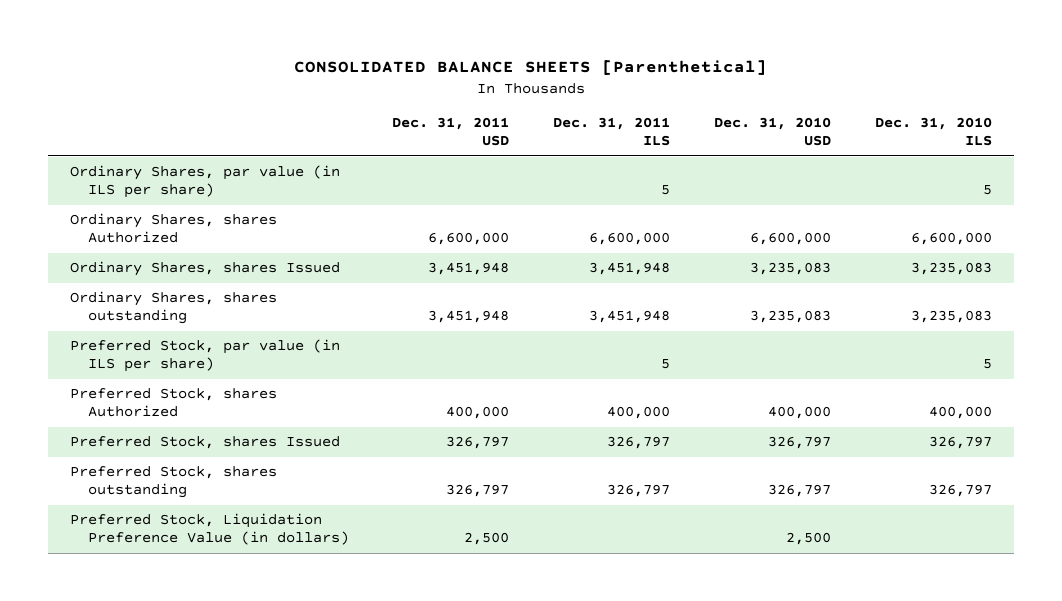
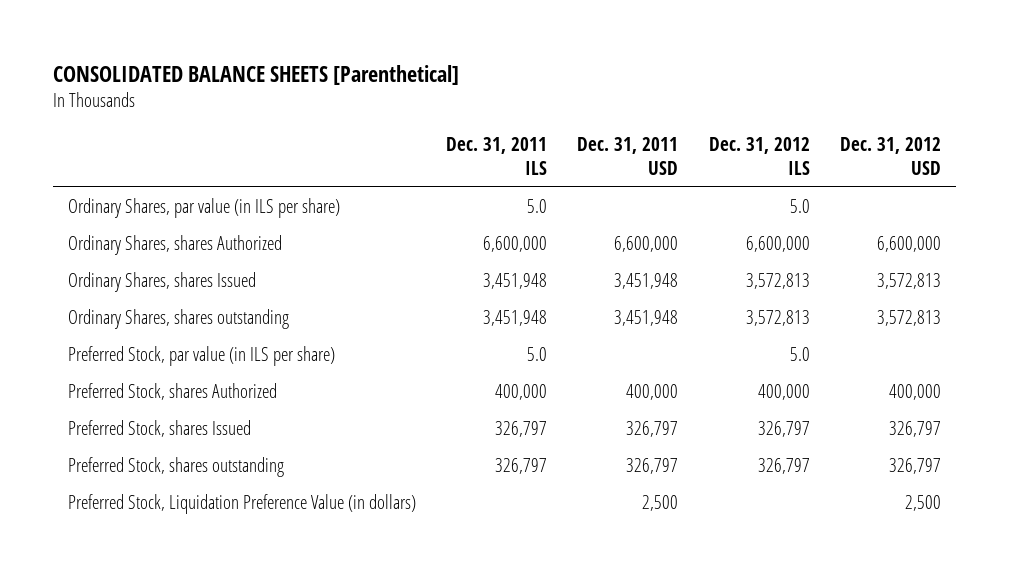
[714,117,832,147] Dec. 31, 2010 USD -> none
[875,117,993,147] Dec. 31, 2010 ILS -> none
none -> [708,137,810,176] Dec. 31, 2012 ILS
none -> [840,137,942,176] Dec. 31, 2012 USD
[661,185,671,196] 5 -> [527,199,548,214] 5.0
[661,359,671,370] 5 -> [527,347,548,362] 5.0

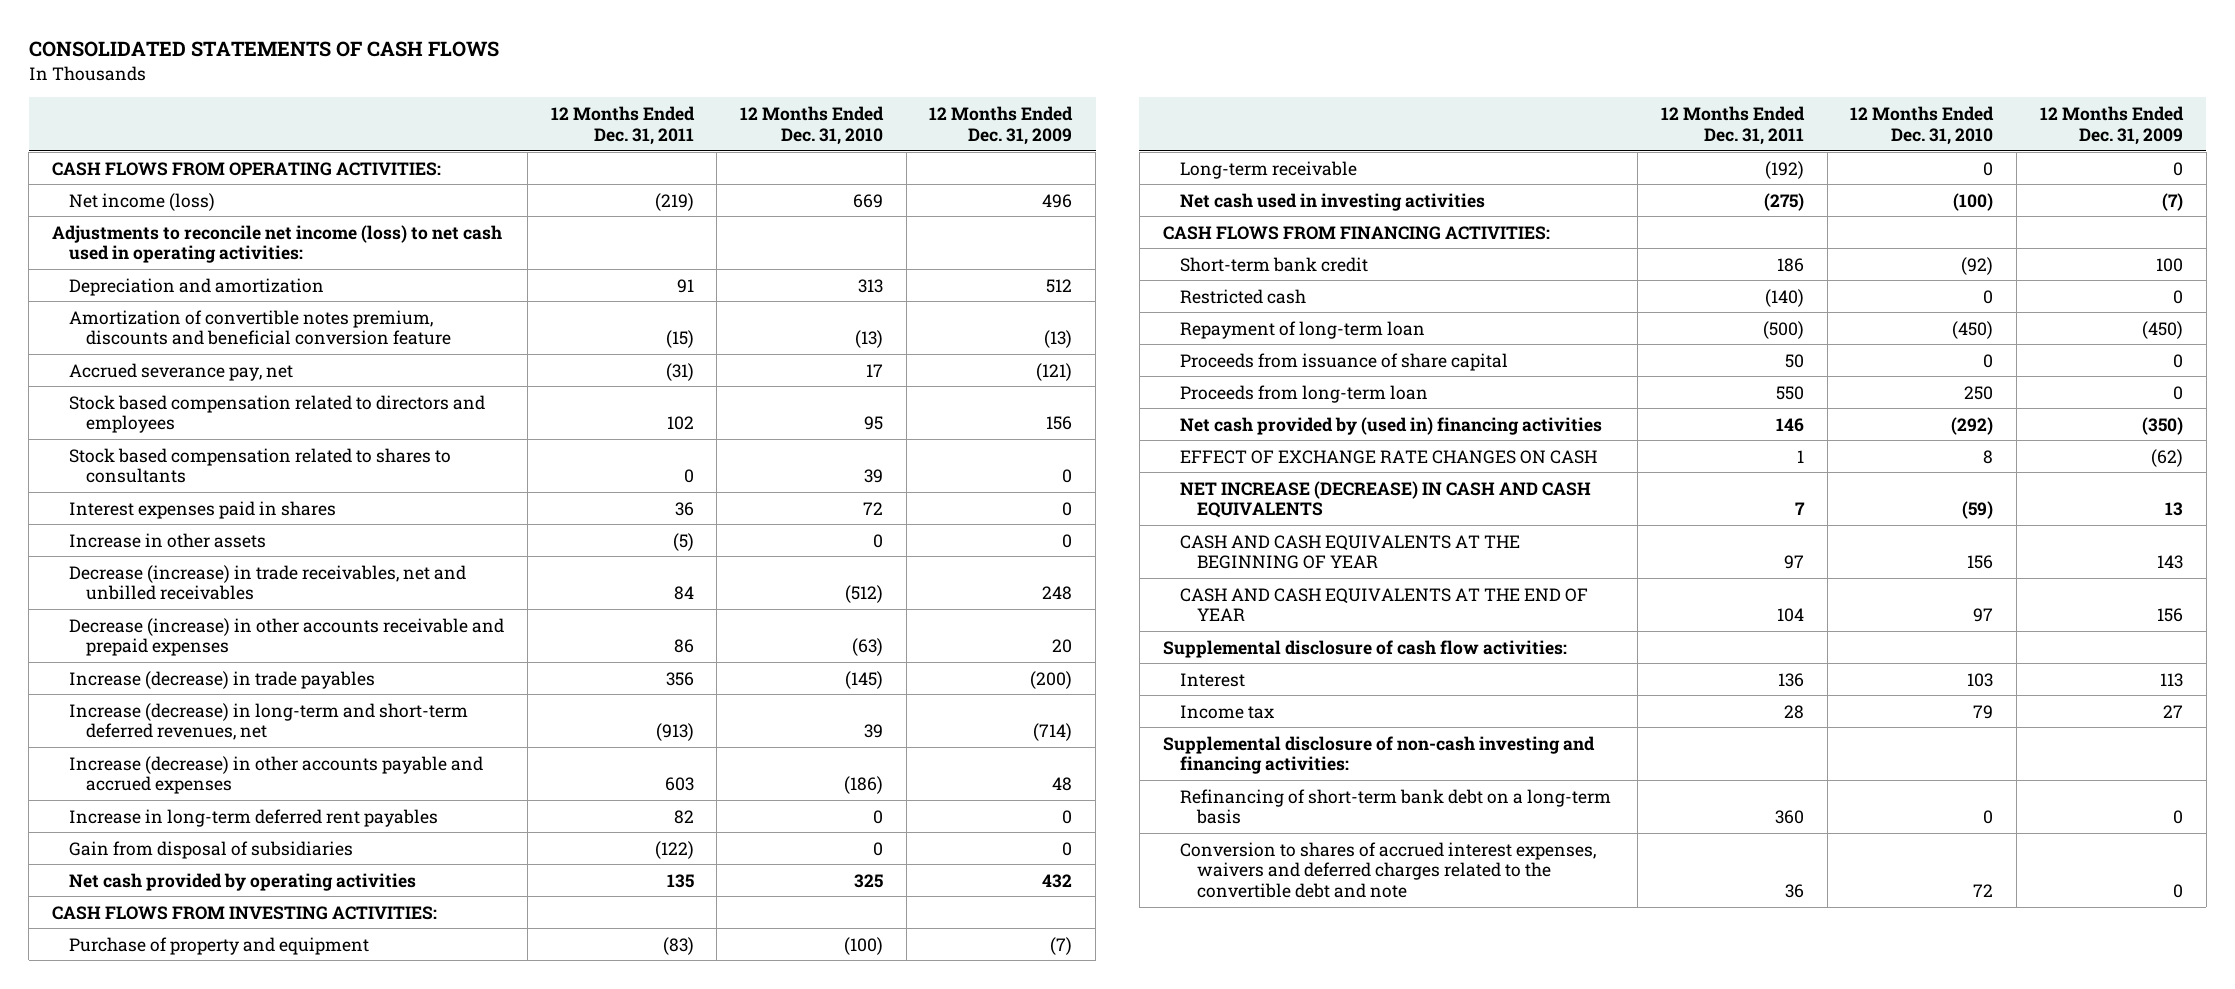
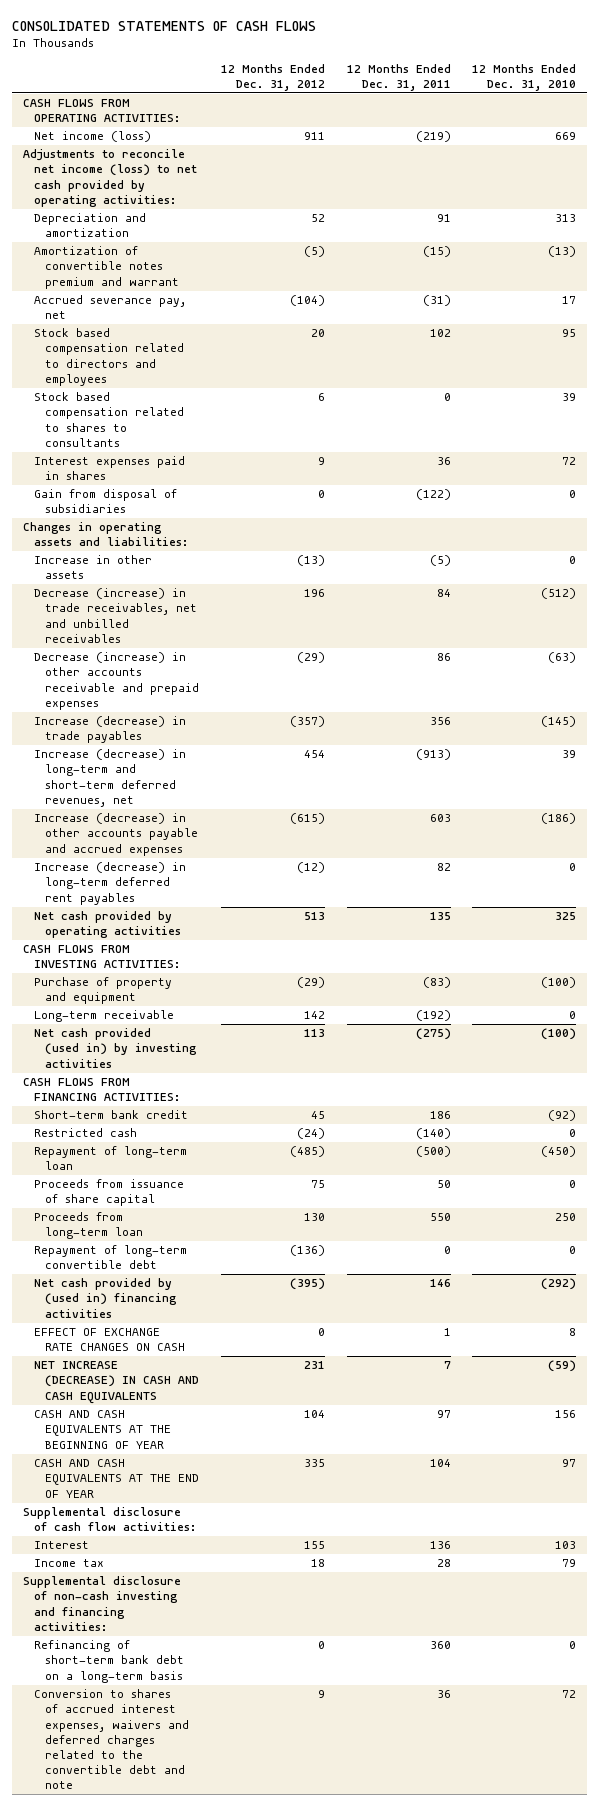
[929,105,1074,145] 12 Months Ended Dec. 31, 2009 -> none
none -> [220,63,325,91] 12 Months Ended Dec. 31, 2012
[52,224,503,264] Adjustments to reconcile net income (loss) to net cash used in operating activities: -> [23,149,198,207] Adjustments to reconcile net income (loss) to net cash provided by operating activities:
[69,309,452,346] Amortization of convertible notes premium, discounts and beneficial conversion feature -> [34,246,180,289] Amortization of convertible notes premium and warrant
[69,840,354,859] Gain from disposal of subsidiaries -> [34,489,178,514] Gain from disposal of subsidiaries
none -> [23,522,189,547] Changes in operating assets and liabilities:
[69,808,439,827] Increase in long-term deferred rent payables -> [34,862,187,905] Increase (decrease) in long-term deferred rent payables
[1179,192,1485,211] Net cash used in investing activities -> [34,1028,198,1068] Net cash provided (used in) by investing activities
none -> [34,1245,188,1270] Repayment of long-term convertible debt

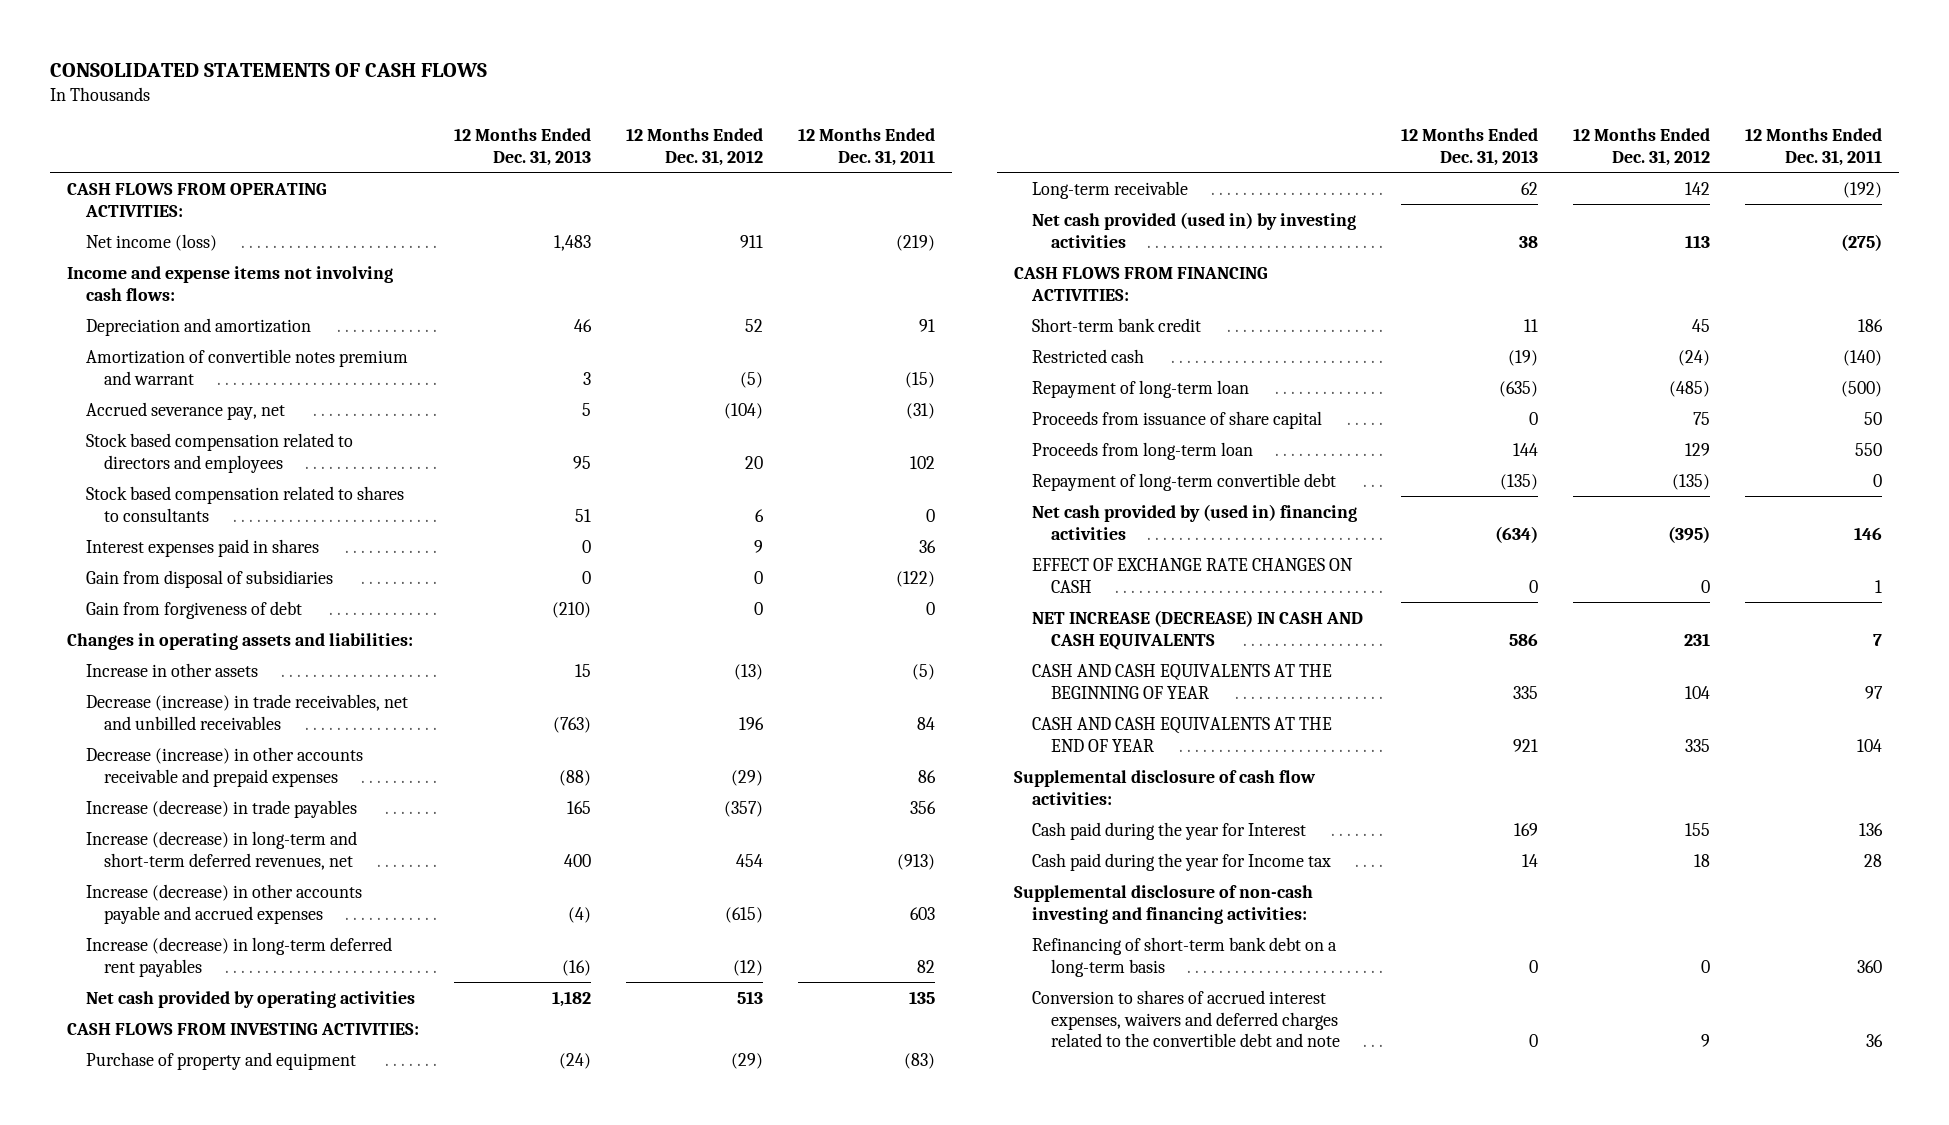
[472,63,577,91] 12 Months Ended Dec. 31, 2010 -> none
none -> [454,127,592,166] 12 Months Ended Dec. 31, 2013
[23,149,198,207] Adjustments to reconcile net income (loss) to net cash provided by operating activities: -> none
none -> [67,265,394,301] Income and expense items not involving cash flows:
none -> [85,600,302,619] Gain from forgiveness of debt
[303,1213,325,1222] 130 -> [1684,442,1710,456] 129
[289,1245,325,1257] (136) -> [1671,473,1710,490] (135)
[34,1541,90,1550] Interest -> [1032,821,1307,840] Cash paid during the year for Interest
[34,1559,105,1568] Income tax -> [1032,852,1332,871] Cash paid during the year for Income tax

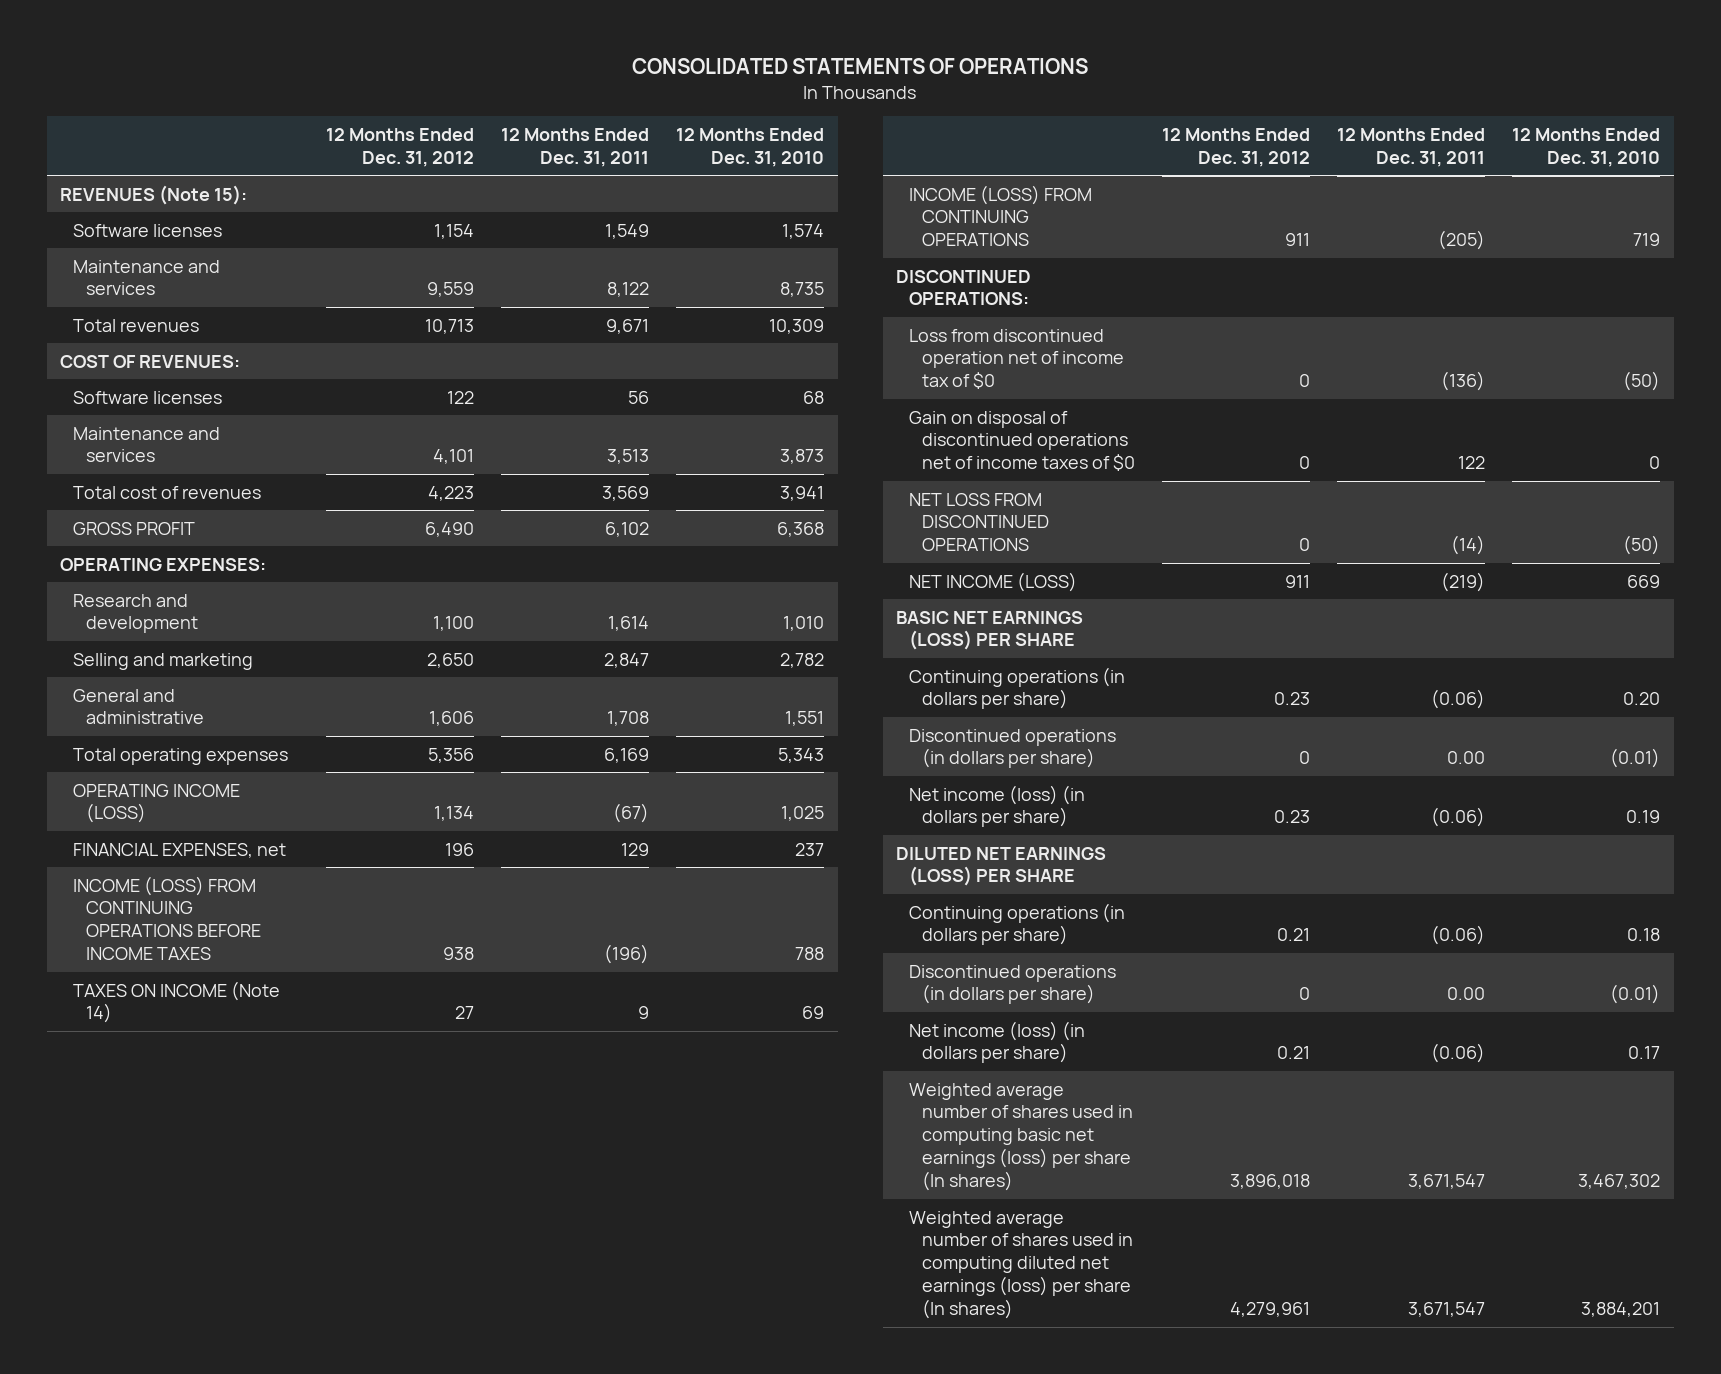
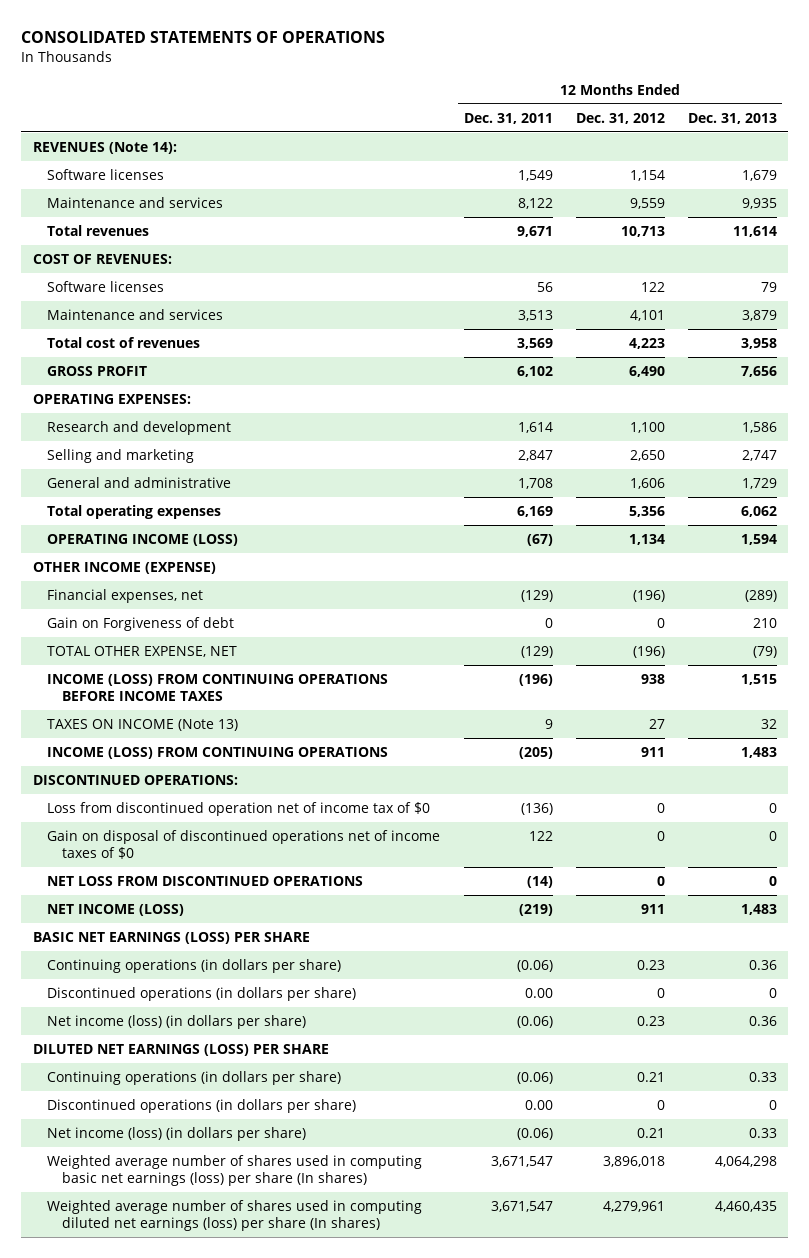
[676,127,825,167] 12 Months Ended Dec. 31, 2010 -> none
none -> [687,112,777,124] Dec. 31, 2013
[60,184,248,205] REVENUES (Note 15): -> [32,141,177,154] REVENUES (Note 14):
none -> [32,561,216,574] OTHER INCOME (EXPENSE)
[73,842,287,858] FINANCIAL EXPENSES, net -> [47,588,204,603] Financial expenses, net
[445,842,475,856] 196 -> [632,589,665,602] (196)
[621,842,650,856] 129 -> [520,589,553,602] (129)
none -> [47,616,235,631] Gain on Forgiveness of debt
none -> [47,645,238,657] TOTAL OTHER EXPENSE, NET
[73,980,281,1024] TAXES ON INCOME (Note 14) -> [47,718,239,731] TAXES ON INCOME (Note 13)

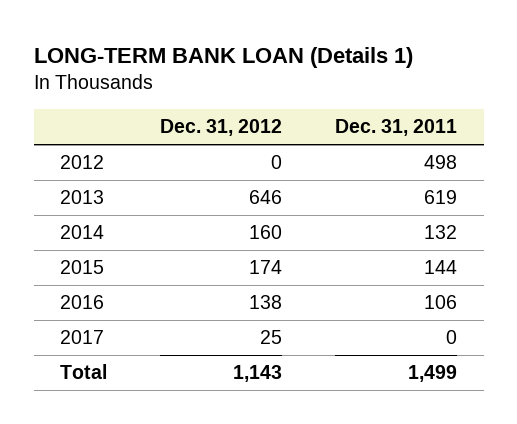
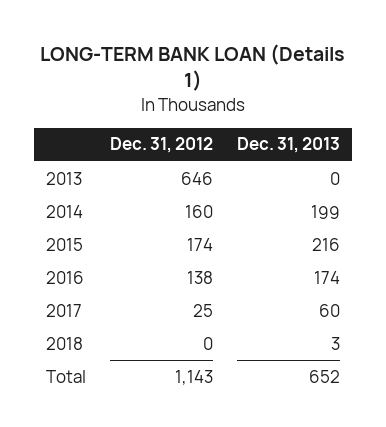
[335,119,458,137] Dec. 31, 2011 -> none
none -> [237,137,341,154] Dec. 31, 2013
[60,155,105,170] 2012 -> none
none -> [46,336,84,350] 2018

